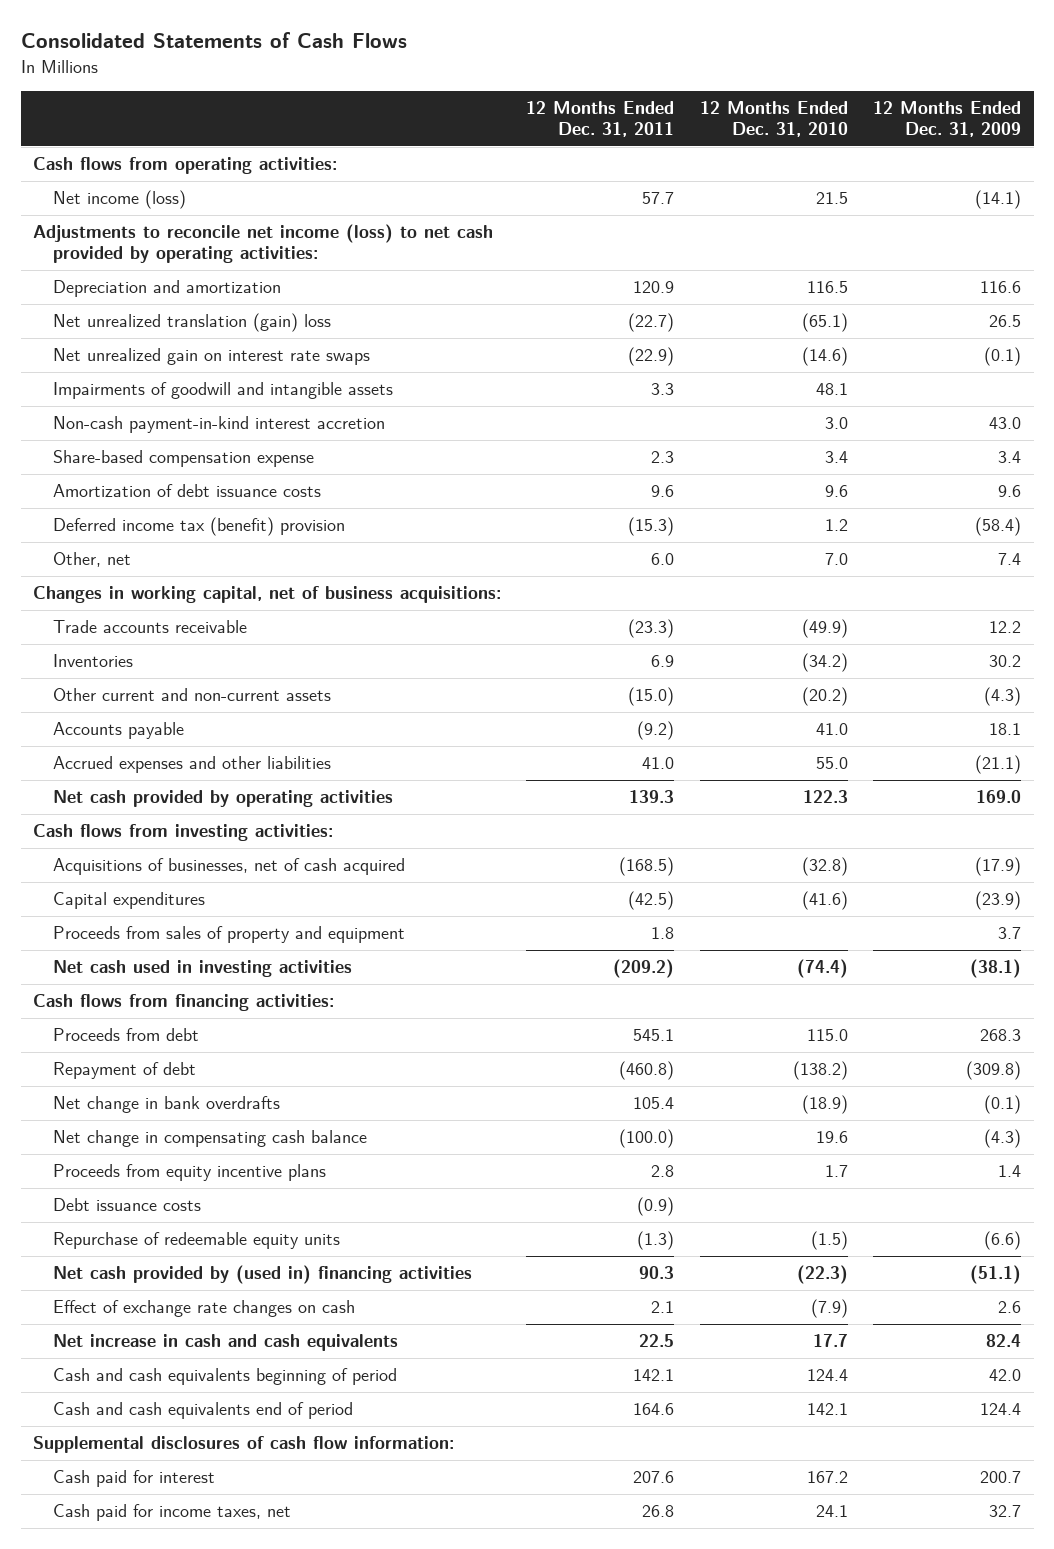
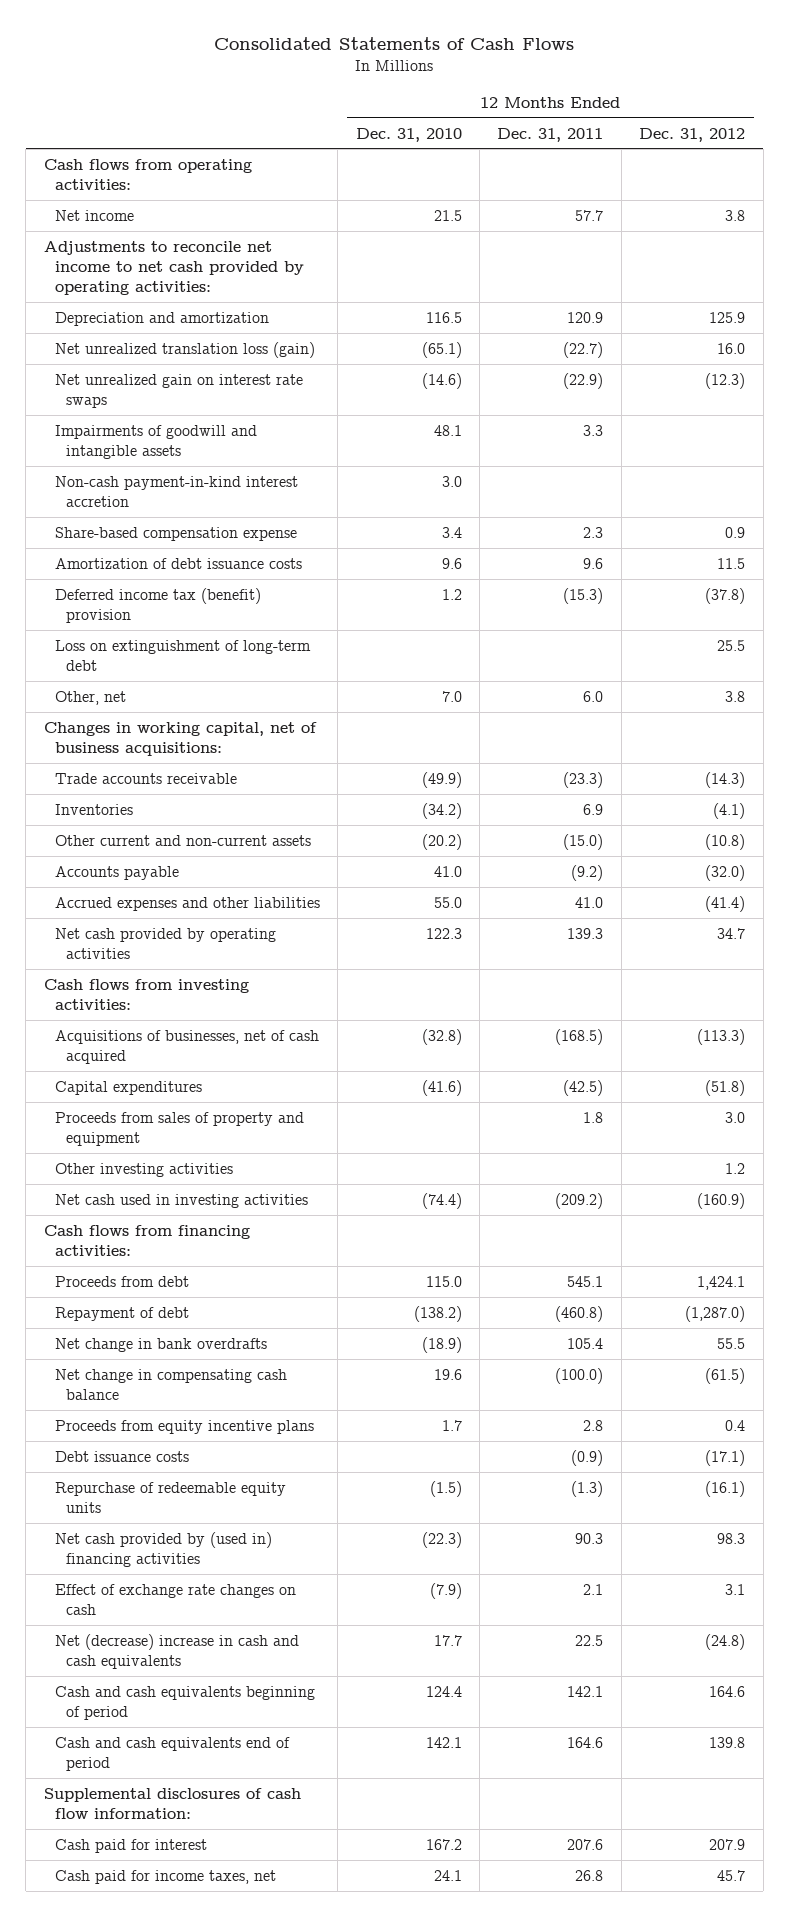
[872,100,1021,137] 12 Months Ended Dec. 31, 2009 -> none
none -> [639,127,746,142] Dec. 31, 2012
[52,190,186,210] Net income (loss) -> [54,209,134,221] Net income
[33,224,494,264] Adjustments to reconcile net income (loss) to net cash provided by operating activities: -> [43,240,304,295] Adjustments to reconcile net income to net cash provided by operating activities:
[52,313,331,333] Net unrealized translation (gain) loss -> [54,341,315,358] Net unrealized translation loss (gain)
none -> [54,639,311,671] Loss on extinguishment of long-term debt
none -> [54,1162,233,1177] Other investing activities
[52,1334,398,1352] Net increase in cash and cash equivalents -> [54,1633,299,1669] Net (decrease) increase in cash and cash equivalents

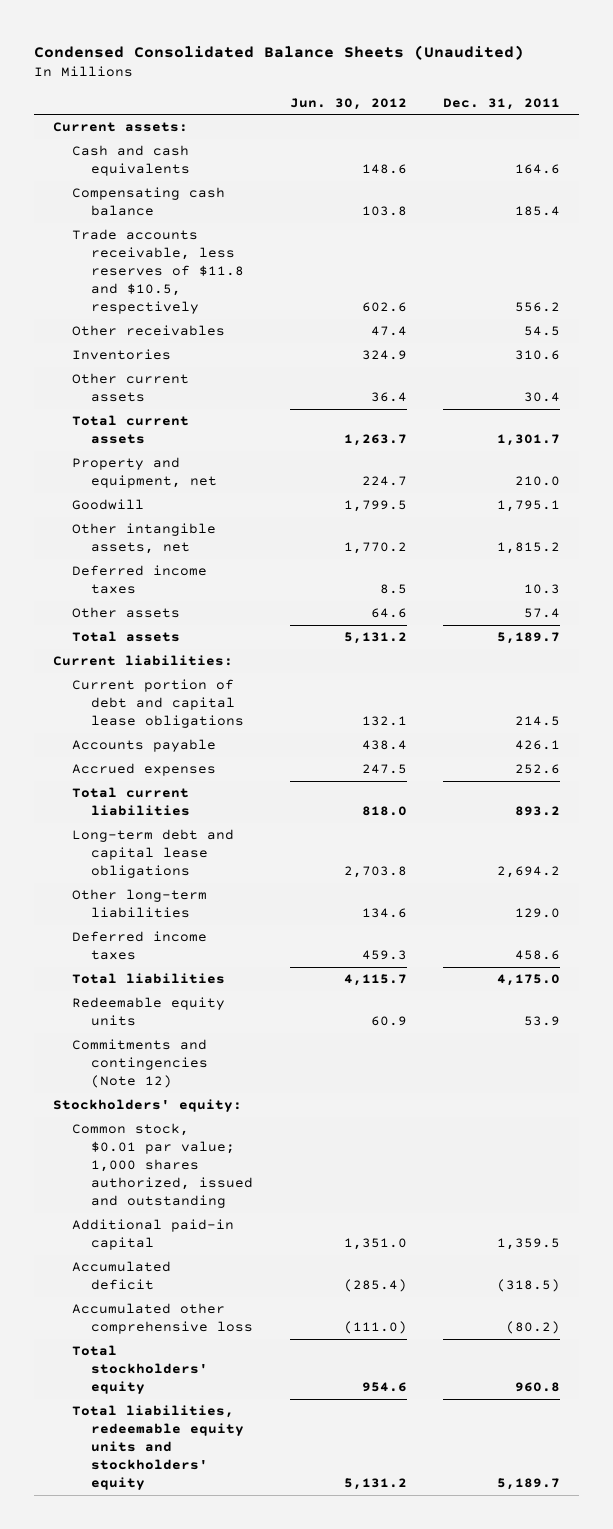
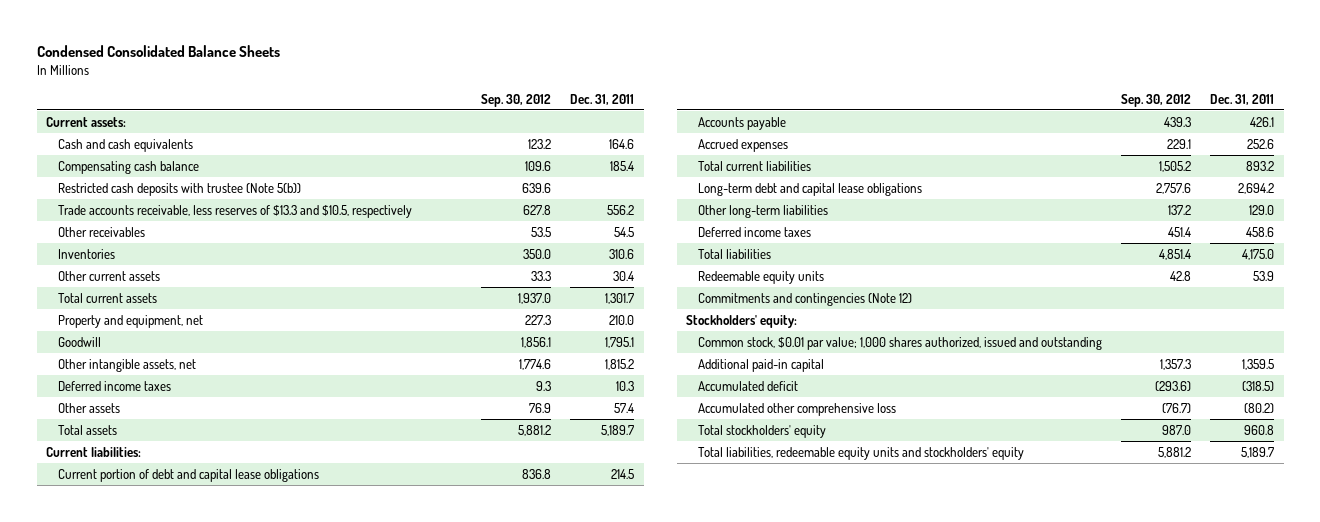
[34,44,525,60] Condensed Consolidated Balance Sheets (Unaudited) -> [36,45,280,58] Condensed Consolidated Balance Sheets
[289,97,407,110] Jun. 30, 2012 -> none
none -> [481,93,552,107] Sep. 30, 2012
none -> [58,182,302,196] Restricted cash deposits with trustee (Note 5(b))
[71,229,244,315] Trade accounts receivable, less reserves of $11.8 and $10.5, respectively -> [58,204,413,218] Trade accounts receivable, less reserves of $13.3 and $10.5, respectively

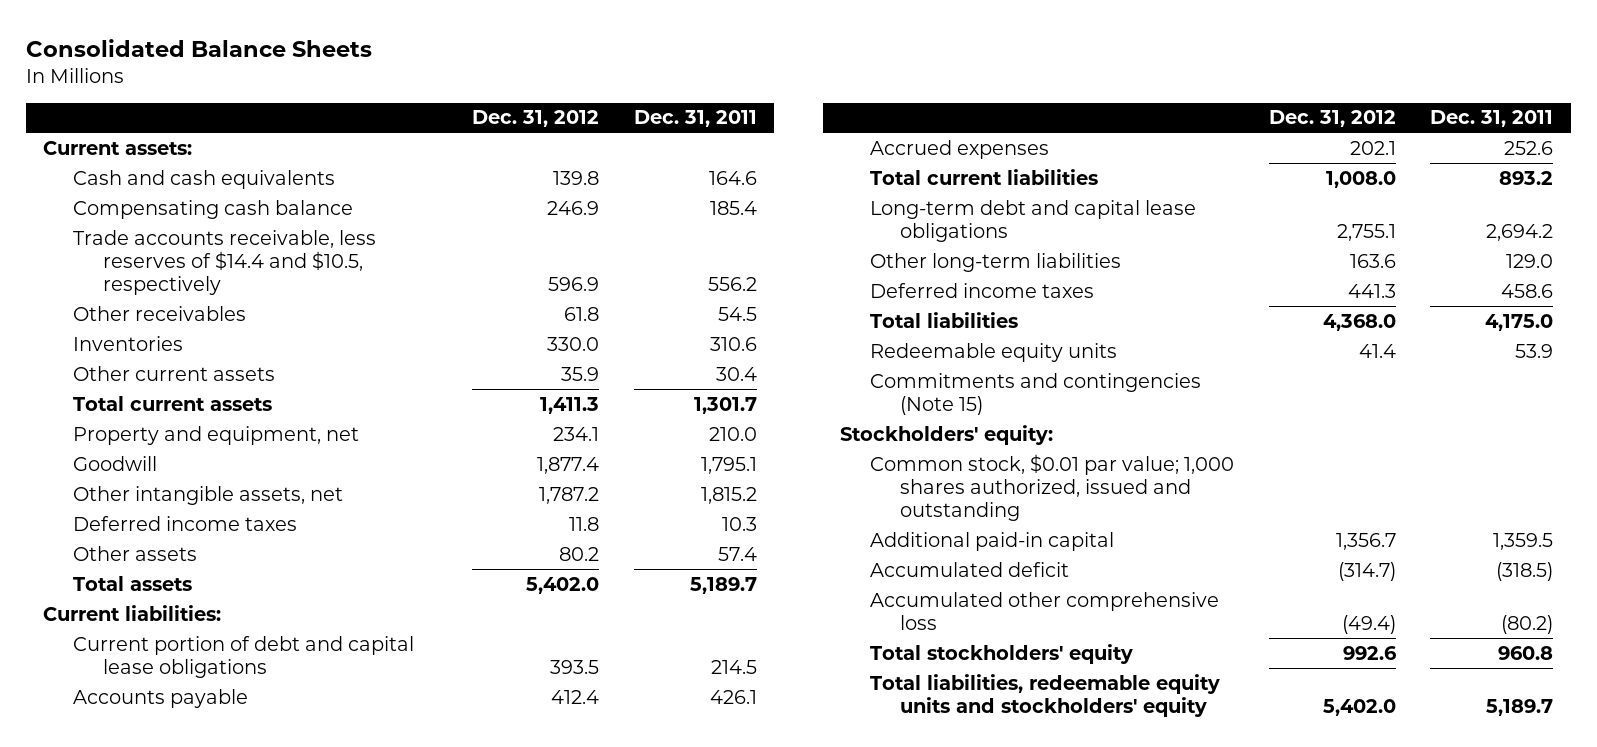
[36,45,280,58] Condensed Consolidated Balance Sheets -> [26,38,373,57] Consolidated Balance Sheets
[481,93,552,107] Sep. 30, 2012 -> none
none -> [471,110,599,128] Dec. 31, 2012
[58,182,302,196] Restricted cash deposits with trustee (Note 5(b)) -> none
[58,204,413,218] Trade accounts receivable, less reserves of $13.3 and $10.5, respectively -> [73,229,377,295] Trade accounts receivable, less reserves of $14.4 and $10.5, respectively
[698,292,913,306] Commitments and contingencies (Note 12) -> [869,372,1201,415] Commitments and contingencies (Note 15)

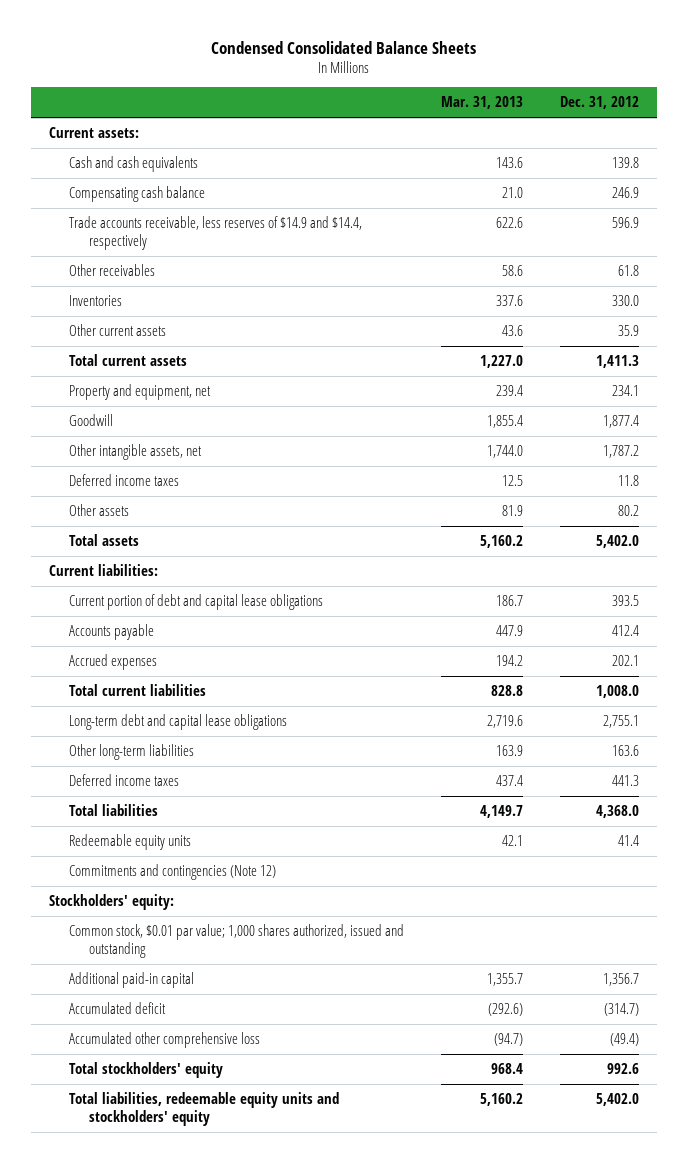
[26,38,373,57] Consolidated Balance Sheets -> [211,40,477,54] Condensed Consolidated Balance Sheets
[633,110,757,128] Dec. 31, 2011 -> none
none -> [441,96,524,110] Mar. 31, 2013
[73,229,377,295] Trade accounts receivable, less reserves of $14.4 and $10.5, respectively -> [69,215,363,251] Trade accounts receivable, less reserves of $14.9 and $14.4, respectively
[869,372,1201,415] Commitments and contingencies (Note 15) -> [69,863,277,880] Commitments and contingencies (Note 12)

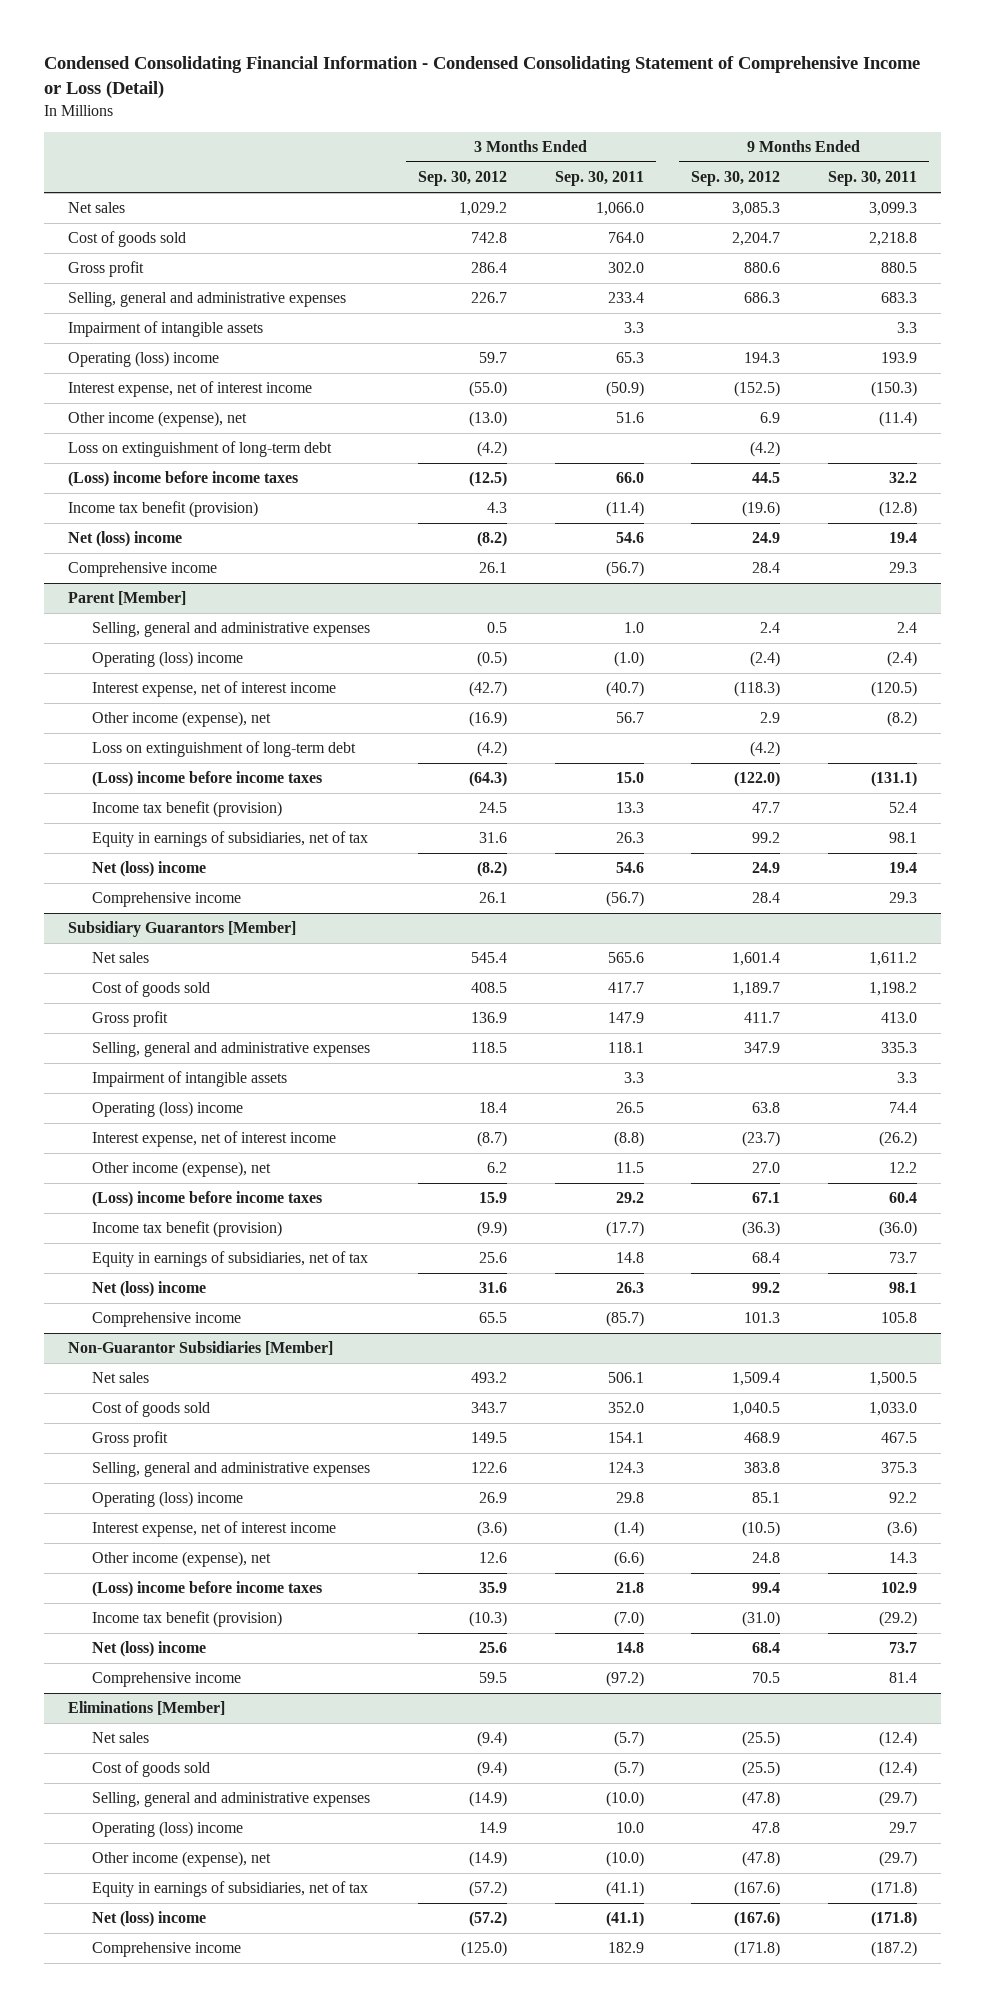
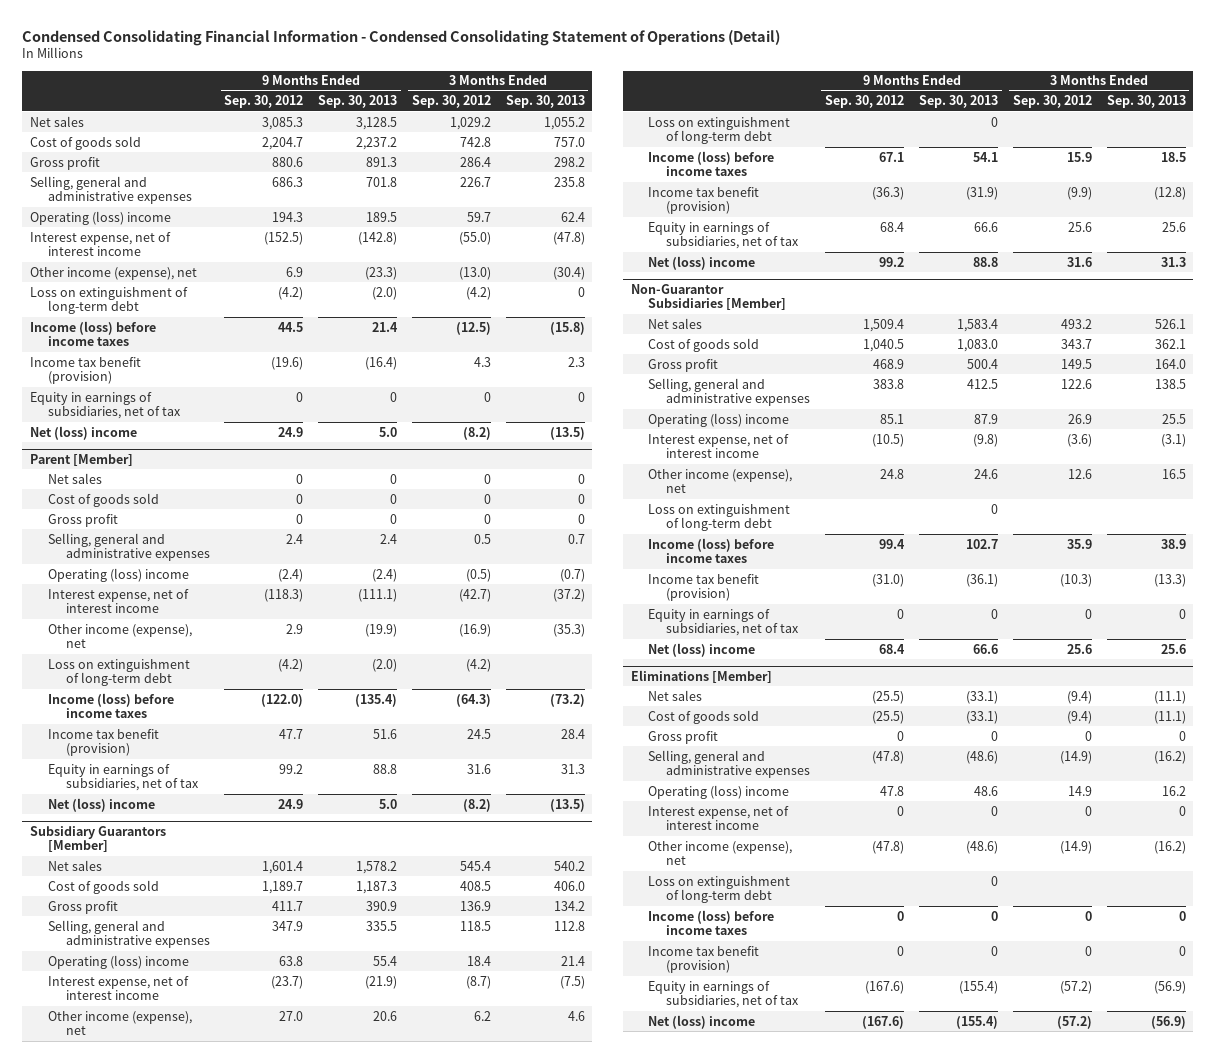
[44,55,921,98] Condensed Consolidating Financial Information - Condensed Consolidating Statement of Comprehensive Income or Loss (Detail) -> [22,29,781,46] Condensed Consolidating Financial Information - Condensed Consolidating Statement of Operations (Detail)
[554,171,644,187] Sep. 30, 2011 -> none
[827,171,917,187] Sep. 30, 2011 -> none
none -> [318,95,398,109] Sep. 30, 2013
none -> [505,95,585,109] Sep. 30, 2013
[67,321,263,338] Impairment of intangible assets -> none
[67,471,298,488] (Loss) income before income taxes -> [29,320,156,347] Income (loss) before income taxes
none -> [29,391,181,420] Equity in earnings of subsidiaries, net of tax
[67,562,217,578] Comprehensive income -> none
none -> [47,472,102,484] Net sales
none -> [47,492,159,507] Cost of goods sold
none -> [47,513,118,527] Gross profit
[92,771,323,788] (Loss) income before income taxes -> [47,692,174,719] Income (loss) before income taxes
[92,892,242,908] Comprehensive income -> none
[92,1071,288,1088] Impairment of intangible assets -> none
none -> [648,116,791,145] Loss on extinguishment of long-term debt
[92,1191,323,1208] (Loss) income before income taxes -> [648,150,775,177] Income (loss) before income taxes
[92,1312,242,1328] Comprehensive income -> none
none -> [648,503,791,532] Loss on extinguishment of long-term debt
[92,1581,323,1598] (Loss) income before income taxes -> [648,537,775,564] Income (loss) before income taxes
none -> [648,608,800,637] Equity in earnings of subsidiaries, net of tax
[92,1672,242,1688] Comprehensive income -> none
none -> [648,730,719,744] Gross profit
none -> [648,805,790,831] Interest expense, net of interest income
none -> [648,875,791,904] Loss on extinguishment of long-term debt
none -> [648,909,775,936] Income (loss) before income taxes
none -> [648,945,760,974] Income tax benefit (provision)
[92,1942,242,1958] Comprehensive income -> none

